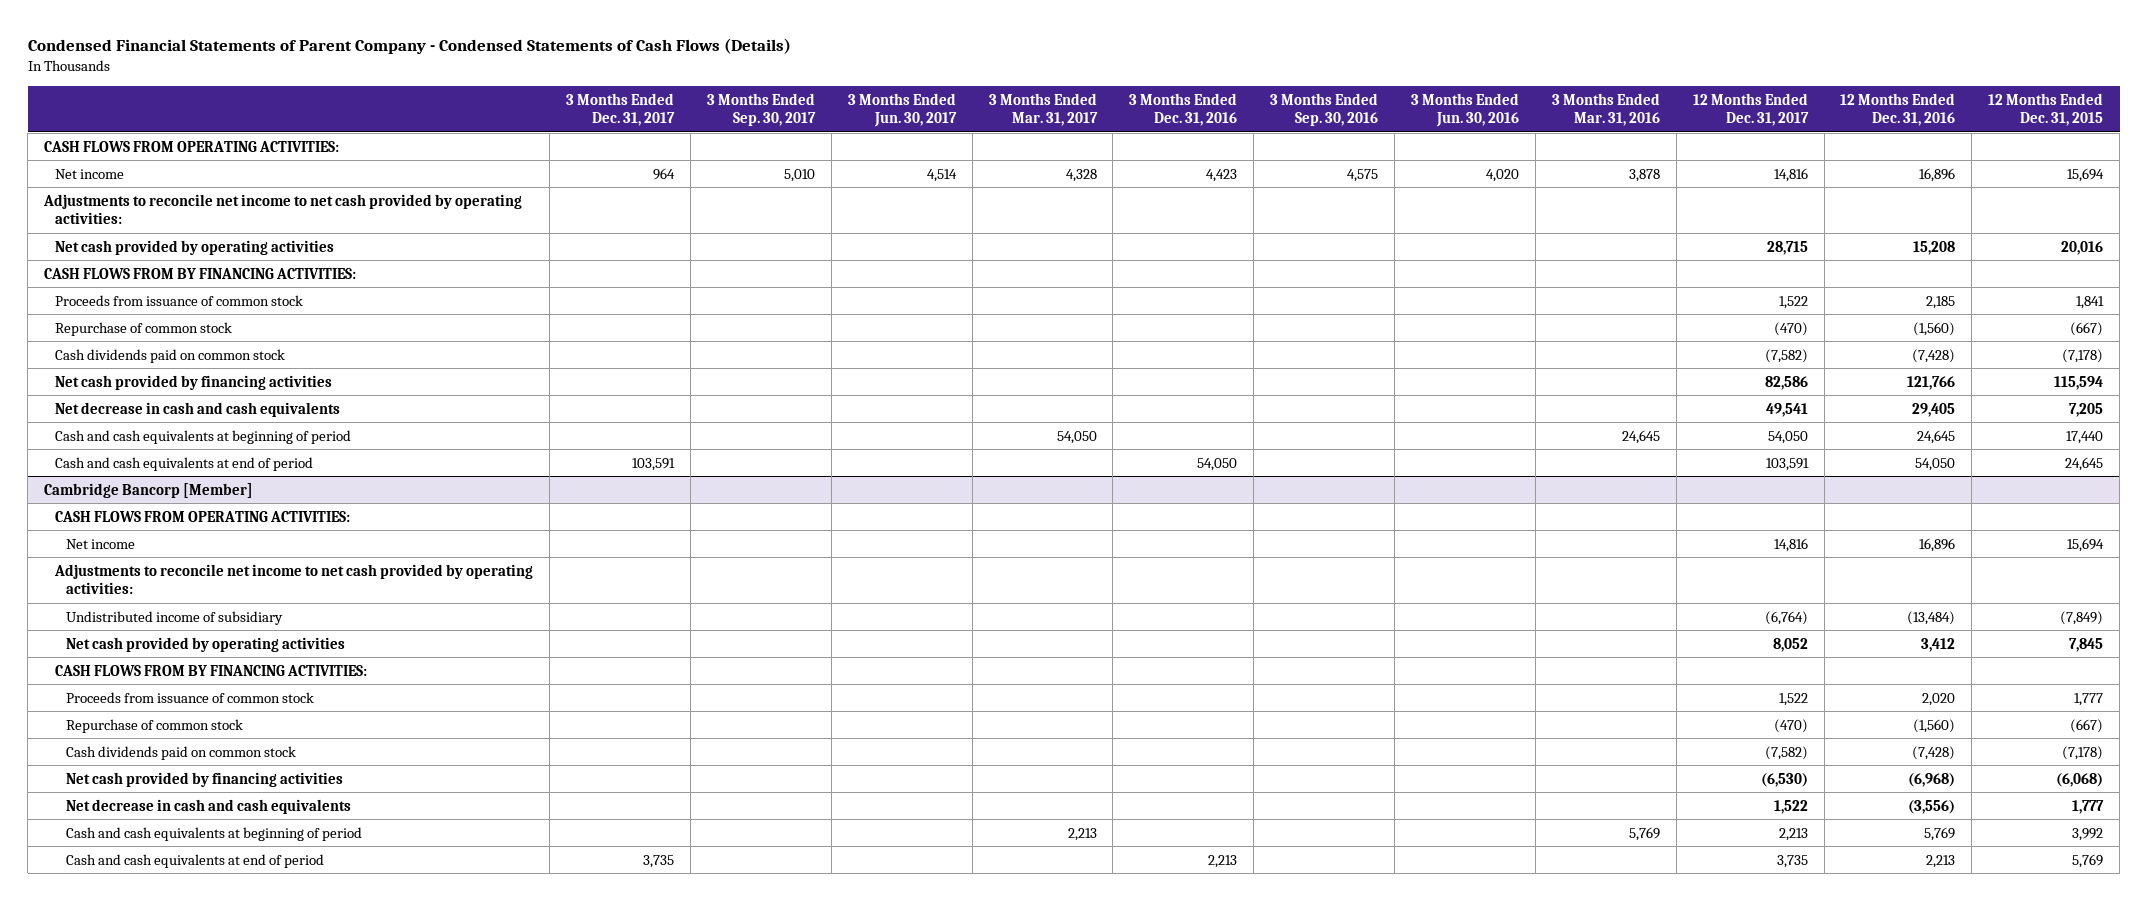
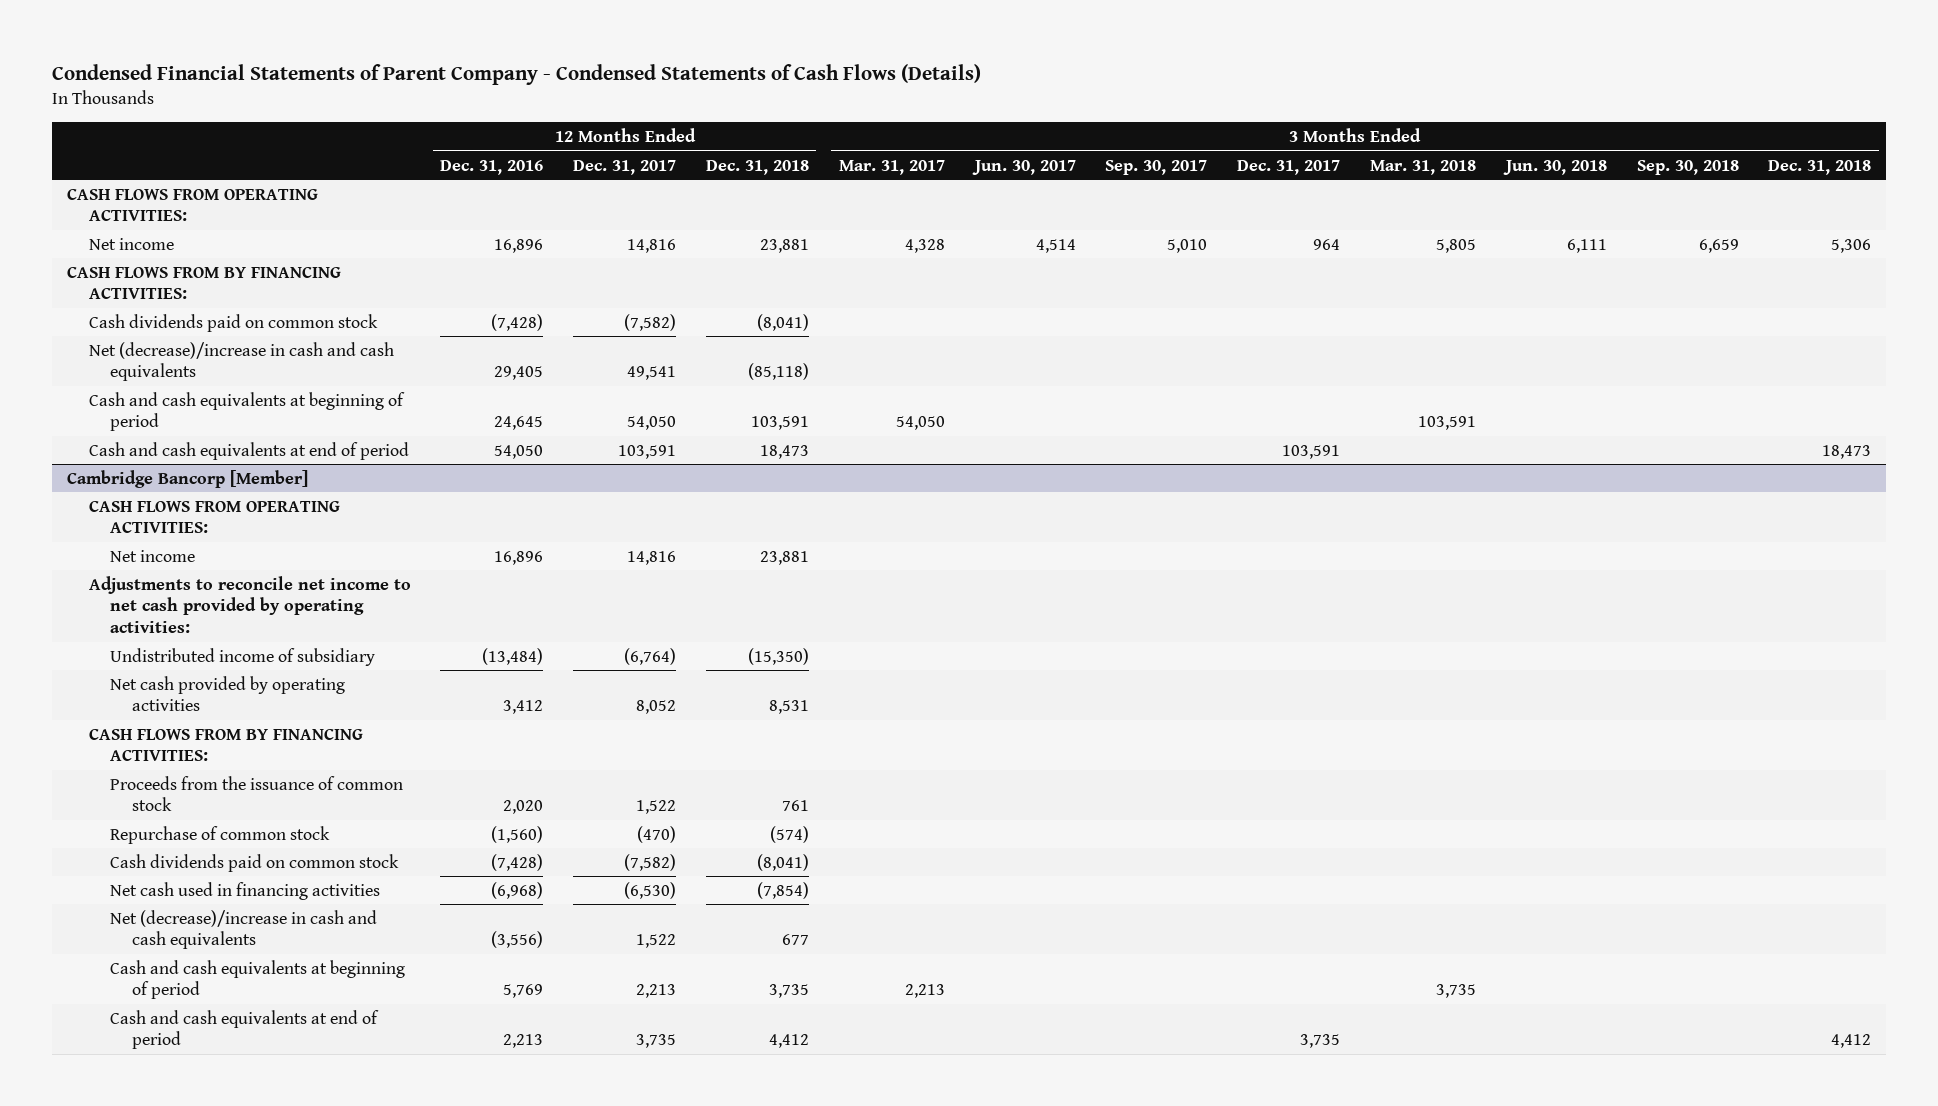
[1129,92,1238,127] 3 Months Ended Dec. 31, 2016 -> none
[1270,92,1379,127] 3 Months Ended Sep. 30, 2016 -> none
[1411,92,1520,128] 3 Months Ended Jun. 30, 2016 -> none
[1551,92,1660,127] 3 Months Ended Mar. 31, 2016 -> none
[1988,92,2104,127] 12 Months Ended Dec. 31, 2015 -> none
none -> [706,159,810,175] Dec. 31, 2018
none -> [1369,159,1476,175] Mar. 31, 2018
none -> [1502,159,1607,175] Jun. 30, 2018
none -> [1636,159,1739,175] Sep. 30, 2018
none -> [1768,159,1872,175] Dec. 31, 2018
[43,193,523,225] Adjustments to reconcile net income to net cash provided by operating activities: -> none
[55,239,335,255] Net cash provided by operating activities -> none
[55,294,304,306] Proceeds from issuance of common stock -> none
[55,321,233,336] Repurchase of common stock -> none
[55,374,333,390] Net cash provided by financing activities -> none
[55,401,341,417] Net decrease in cash and cash equivalents -> [88,341,394,382] Net (decrease)/increase in cash and cash equivalents
[66,691,315,703] Proceeds from issuance of common stock -> [110,775,404,812] Proceeds from the issuance of common stock
[66,771,344,787] Net cash provided by financing activities -> [110,881,381,900] Net cash used in financing activities
[66,798,352,814] Net decrease in cash and cash equivalents -> [110,909,378,950] Net (decrease)/increase in cash and cash equivalents

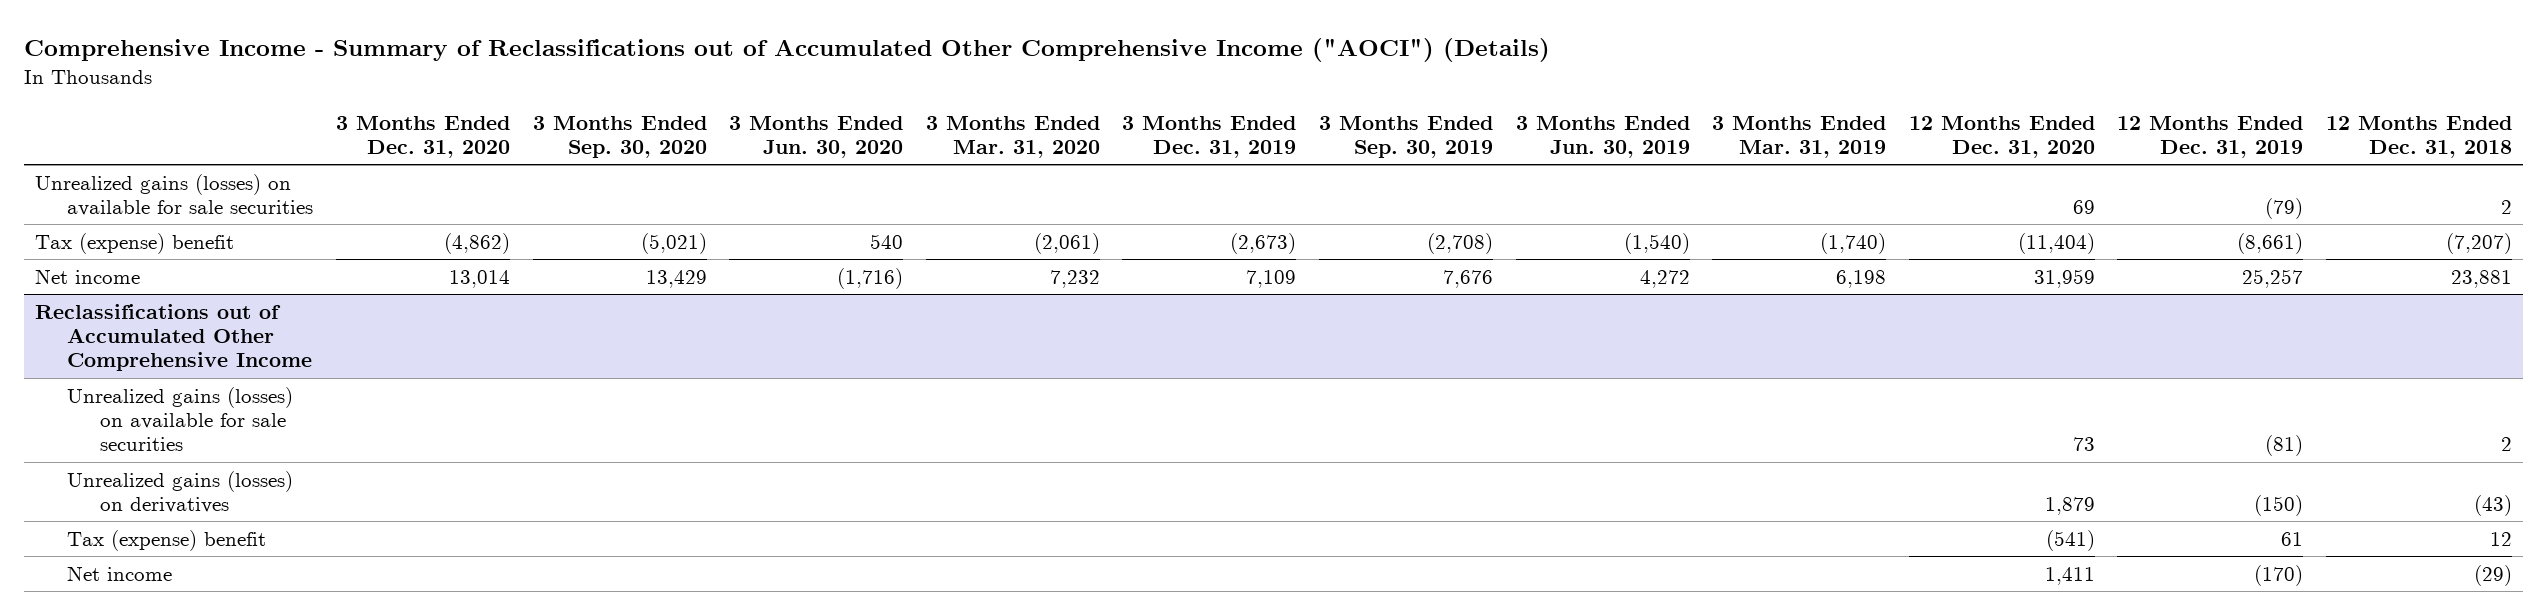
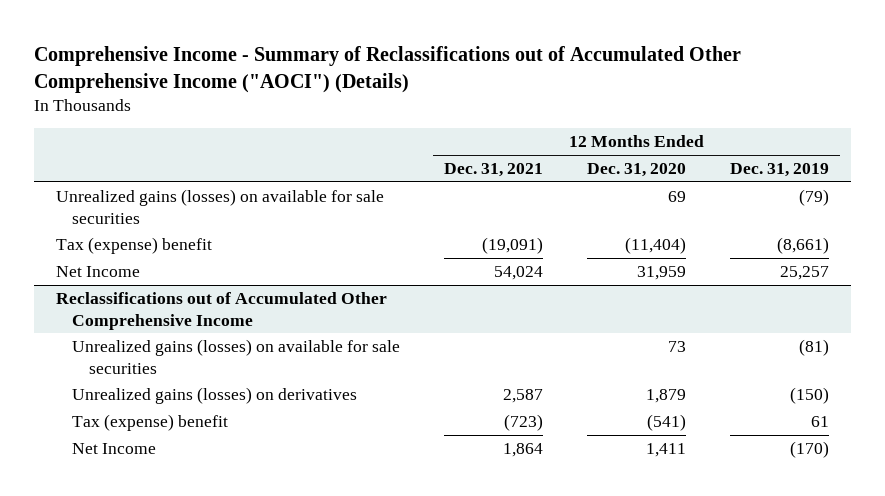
[335,115,510,159] 3 Months Ended Dec. 31, 2020 -> none
[532,115,707,159] 3 Months Ended Sep. 30, 2020 -> none
[729,115,904,159] 3 Months Ended Jun. 30, 2020 -> none
[925,115,1100,159] 3 Months Ended Mar. 31, 2020 -> none
[1122,115,1297,159] 3 Months Ended Dec. 31, 2019 -> none
[1318,115,1493,159] 3 Months Ended Sep. 30, 2019 -> none
[1515,115,1690,159] 3 Months Ended Jun. 30, 2019 -> none
[1712,115,1887,159] 3 Months Ended Mar. 31, 2019 -> none
[2325,115,2512,159] 12 Months Ended Dec. 31, 2018 -> none
none -> [444,163,544,178] Dec. 31, 2021
[34,268,140,284] Net income -> [55,266,140,278] Net Income
[67,565,173,581] Net income -> [72,443,157,455] Net Income

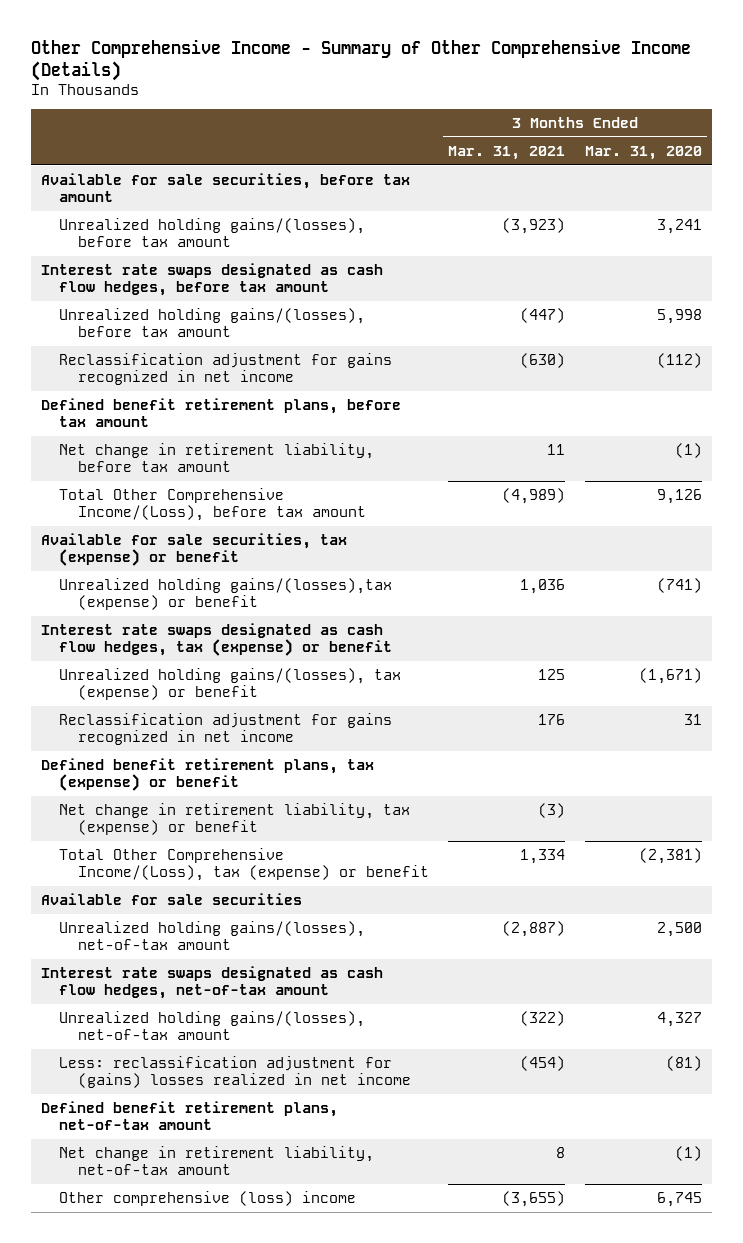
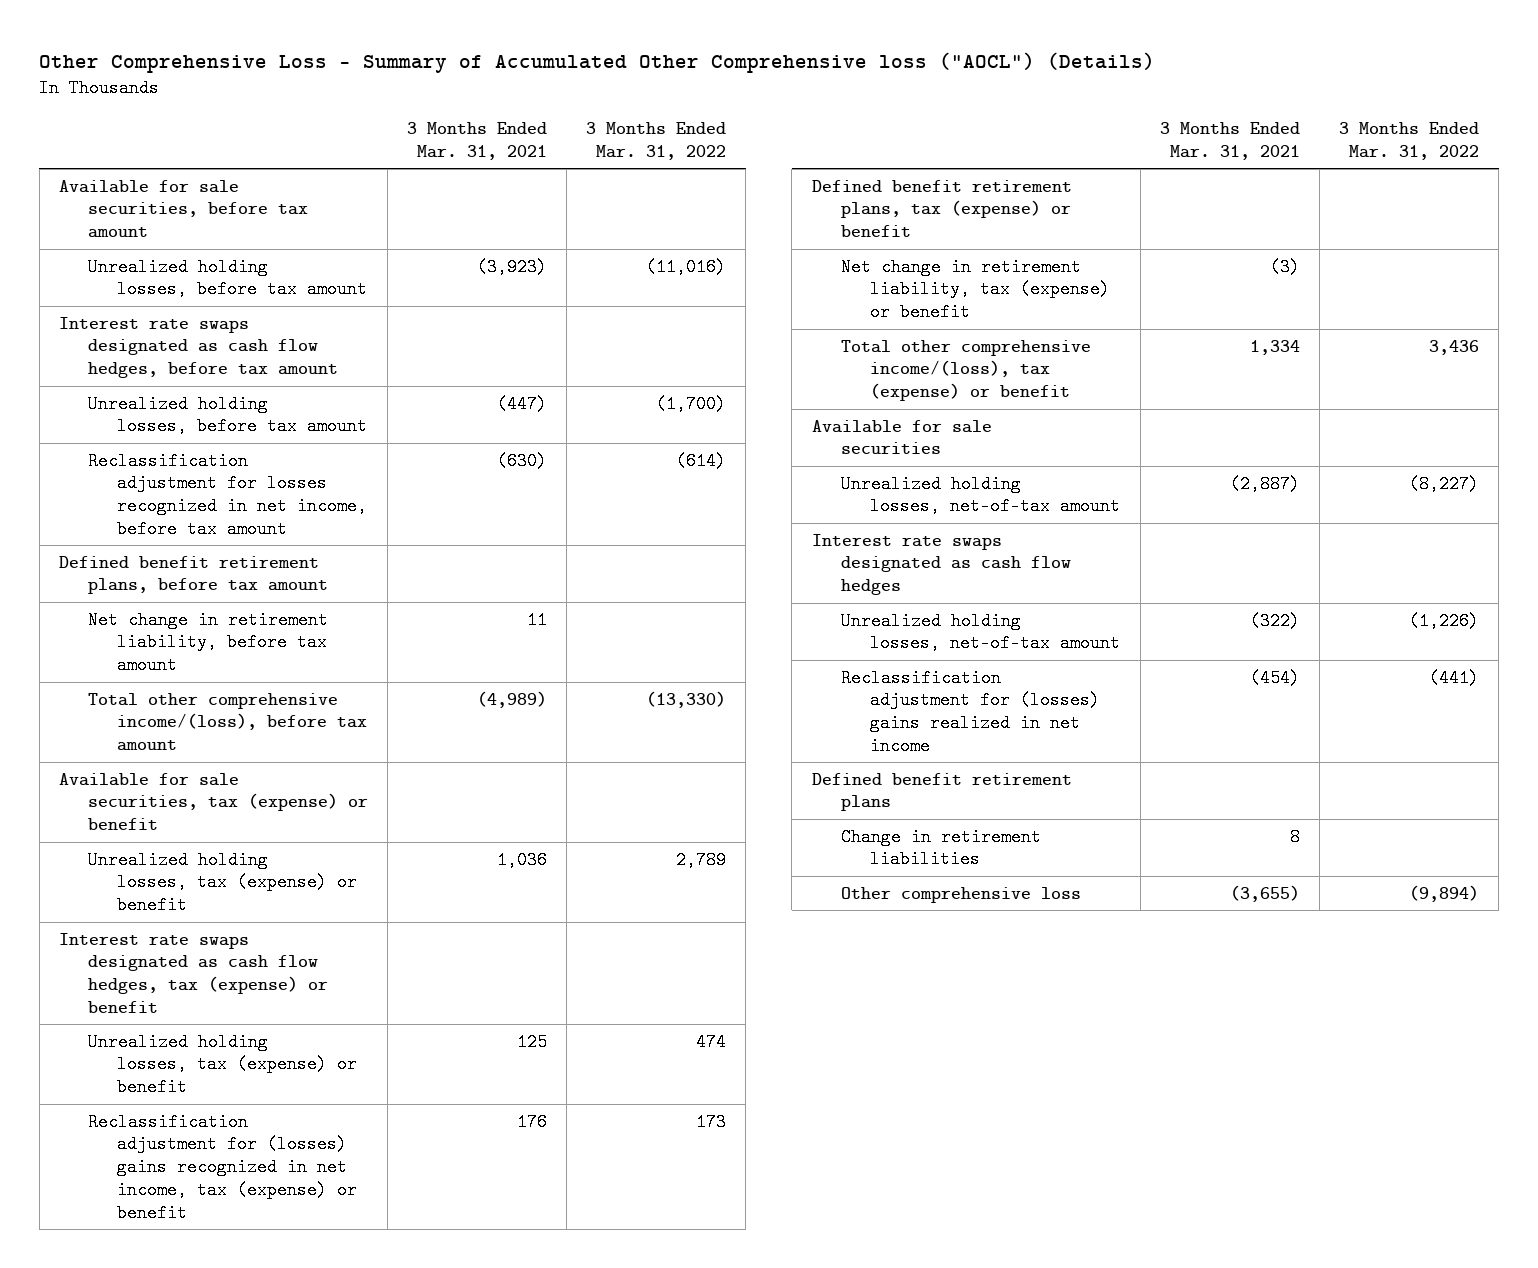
[31,38,692,81] Other Comprehensive Income - Summary of Other Comprehensive Income (Details) -> [39,51,1156,73] Other Comprehensive Loss - Summary of Accumulated Other Comprehensive loss ("AOCL") (Details)
[584,145,702,160] Mar. 31, 2020 -> none
none -> [585,122,726,160] 3 Months Ended Mar. 31, 2022
[59,217,366,248] Unrealized holding gains/(losses), before tax amount -> [87,257,367,299] Unrealized holding losses, before tax amount
[59,307,366,338] Unrealized holding gains/(losses), before tax amount -> [87,394,367,436] Unrealized holding losses, before tax amount
[59,352,393,386] Reclassification adjustment for gains recognized in net income -> [87,451,367,539] Reclassification adjustment for losses recognized in net income, before tax amount
[59,487,366,522] Total Other Comprehensive Income/(Loss), before tax amount -> [87,692,367,752] Total other comprehensive income/(loss), before tax amount
[59,577,393,611] Unrealized holding gains/(losses),tax (expense) or benefit -> [87,850,357,915] Unrealized holding losses, tax (expense) or benefit
[59,667,402,701] Unrealized holding gains/(losses), tax (expense) or benefit -> [87,1032,357,1097] Unrealized holding losses, tax (expense) or benefit
[59,712,393,746] Reclassification adjustment for gains recognized in net income -> [87,1112,357,1222] Reclassification adjustment for (losses) gains recognized in net income, tax (expense) or benefit
[59,847,429,882] Total Other Comprehensive Income/(Loss), tax (expense) or benefit -> [840,339,1091,402] Total other comprehensive income/(loss), tax (expense) or benefit
[59,920,366,951] Unrealized holding gains/(losses), net-of-tax amount -> [840,474,1120,516] Unrealized holding losses, net-of-tax amount
[41,965,384,1000] Interest rate swaps designated as cash flow hedges, net-of-tax amount -> [811,533,1071,596] Interest rate swaps designated as cash flow hedges
[59,1010,366,1041] Unrealized holding gains/(losses), net-of-tax amount -> [840,611,1120,653] Unrealized holding losses, net-of-tax amount
[59,1055,411,1089] Less: reclassification adjustment for (gains) losses realized in net income -> [840,668,1100,756] Reclassification adjustment for (losses) gains realized in net income
[41,1100,339,1131] Defined benefit retirement plans, net-of-tax amount -> [811,772,1072,812] Defined benefit retirement plans
[59,1145,375,1176] Net change in retirement liability, net-of-tax amount -> [840,827,1041,869] Change in retirement liabilities
[59,1190,357,1206] Other comprehensive (loss) income -> [840,886,1081,903] Other comprehensive loss

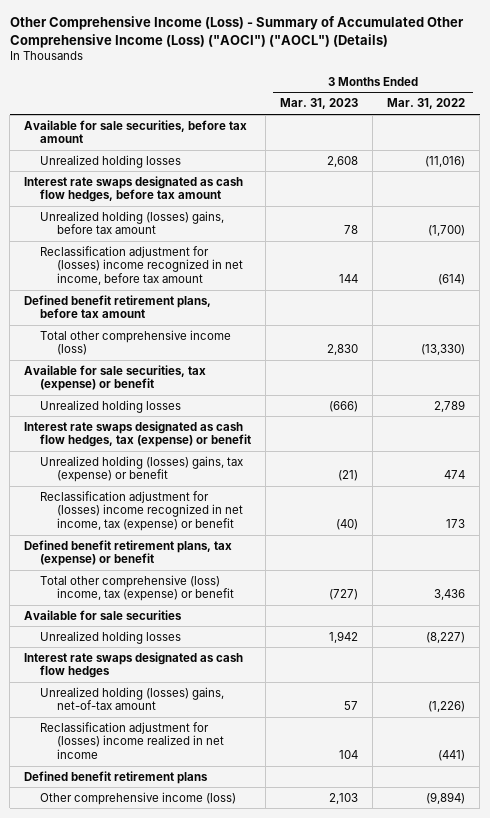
[39,51,1156,73] Other Comprehensive Loss - Summary of Accumulated Other Comprehensive loss ("AOCL") (Details) -> [9,16,464,48] Other Comprehensive Income (Loss) - Summary of Accumulated Other Comprehensive Income (Loss) ("AOCI") ("AOCL") (Details)
[406,122,547,160] 3 Months Ended Mar. 31, 2021 -> none
none -> [280,98,359,110] Mar. 31, 2023
[87,257,367,299] Unrealized holding losses, before tax amount -> [40,154,182,168] Unrealized holding losses
[87,394,367,436] Unrealized holding losses, before tax amount -> [40,210,225,235] Unrealized holding (losses) gains, before tax amount
[87,451,367,539] Reclassification adjustment for losses recognized in net income, before tax amount -> [40,245,243,286] Reclassification adjustment for (losses) income recognized in net income, before tax amount
[87,610,328,675] Net change in retirement liability, before tax amount -> none
[87,692,367,752] Total other comprehensive income/(loss), before tax amount -> [40,329,232,356] Total other comprehensive income (loss)
[87,850,357,915] Unrealized holding losses, tax (expense) or benefit -> [40,399,182,413] Unrealized holding losses
[87,1032,357,1097] Unrealized holding losses, tax (expense) or benefit -> [40,455,244,483] Unrealized holding (losses) gains, tax (expense) or benefit
[87,1112,357,1222] Reclassification adjustment for (losses) gains recognized in net income, tax (expense) or benefit -> [40,490,243,532] Reclassification adjustment for (losses) income recognized in net income, tax (expense) or benefit
[840,257,1110,322] Net change in retirement liability, tax (expense) or benefit -> none
[840,339,1091,402] Total other comprehensive income/(loss), tax (expense) or benefit -> [40,574,234,602] Total other comprehensive (loss) income, tax (expense) or benefit
[840,474,1120,516] Unrealized holding losses, net-of-tax amount -> [40,630,182,644] Unrealized holding losses
[840,611,1120,653] Unrealized holding losses, net-of-tax amount -> [40,686,225,711] Unrealized holding (losses) gains, net-of-tax amount
[840,668,1100,756] Reclassification adjustment for (losses) gains realized in net income -> [40,721,224,760] Reclassification adjustment for (losses) income realized in net income
[840,827,1041,869] Change in retirement liabilities -> none
[840,886,1081,903] Other comprehensive loss -> [40,791,237,805] Other comprehensive income (loss)

